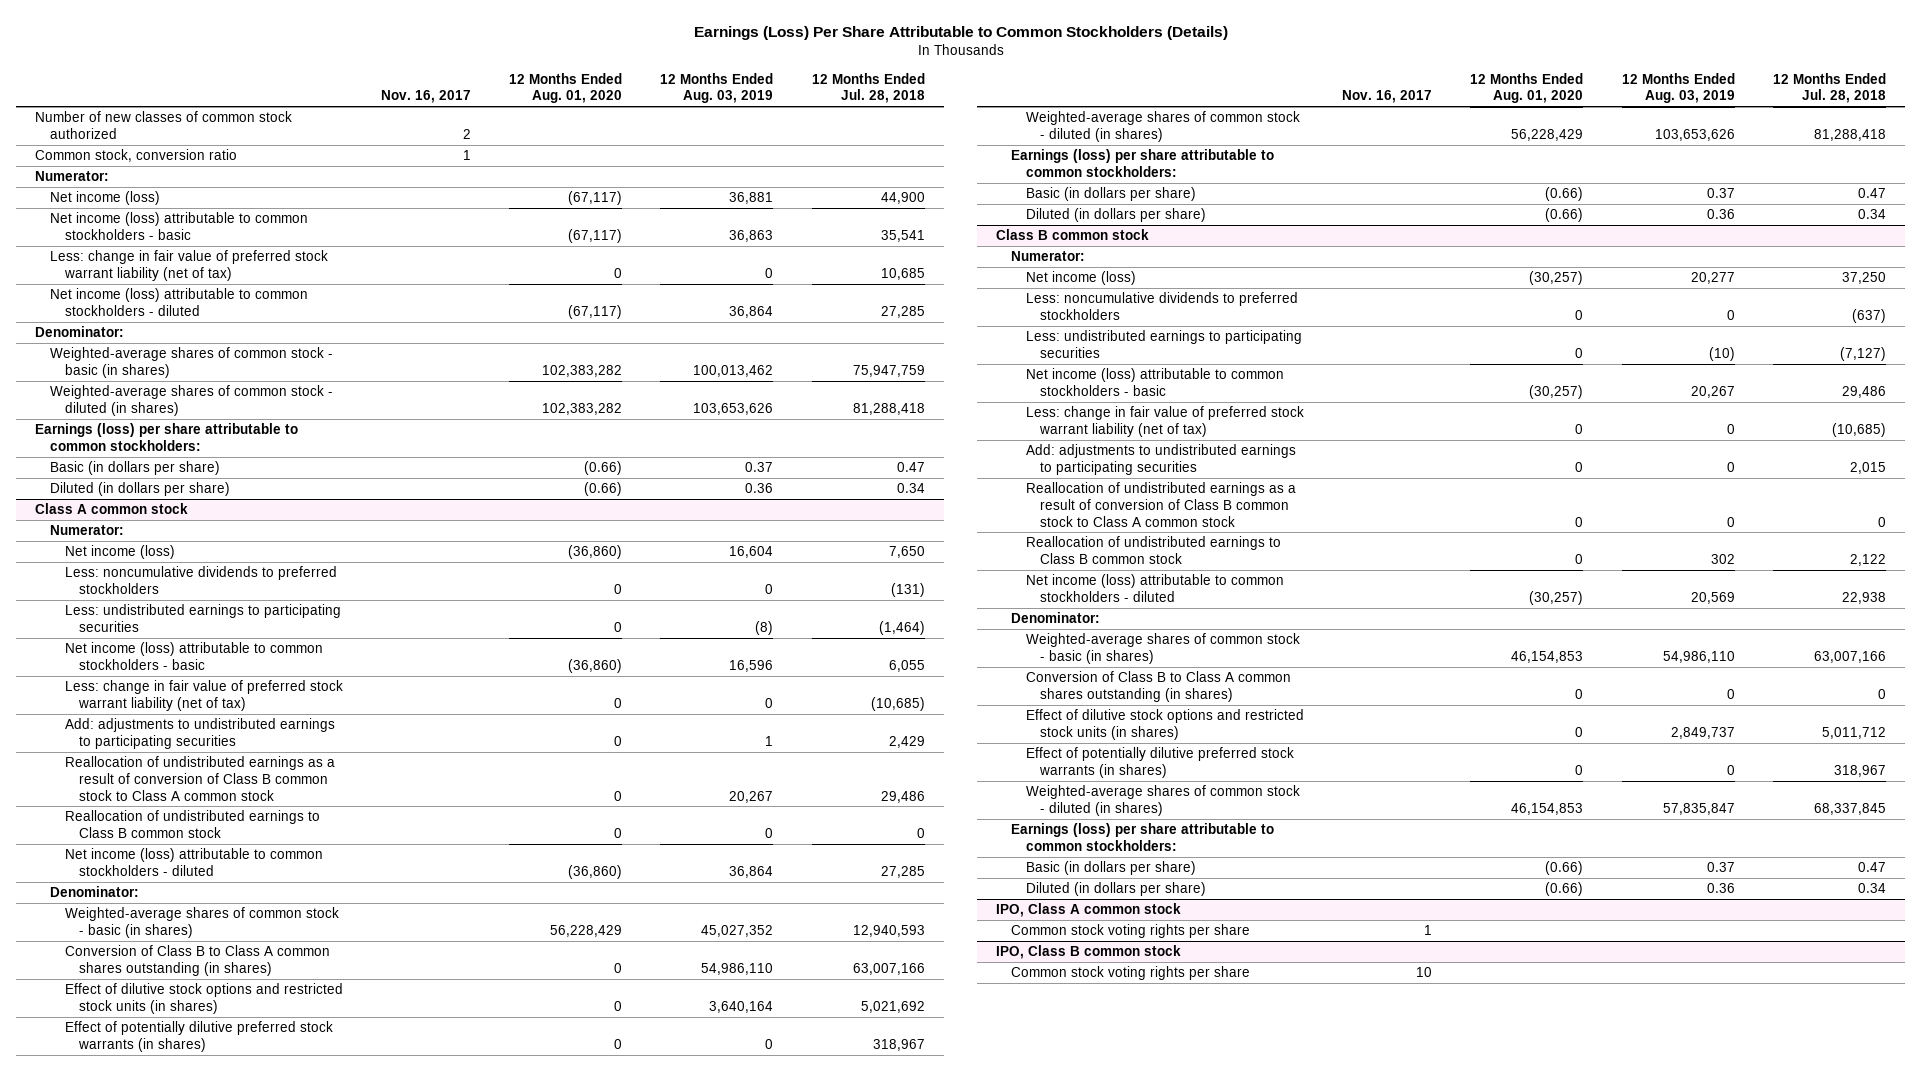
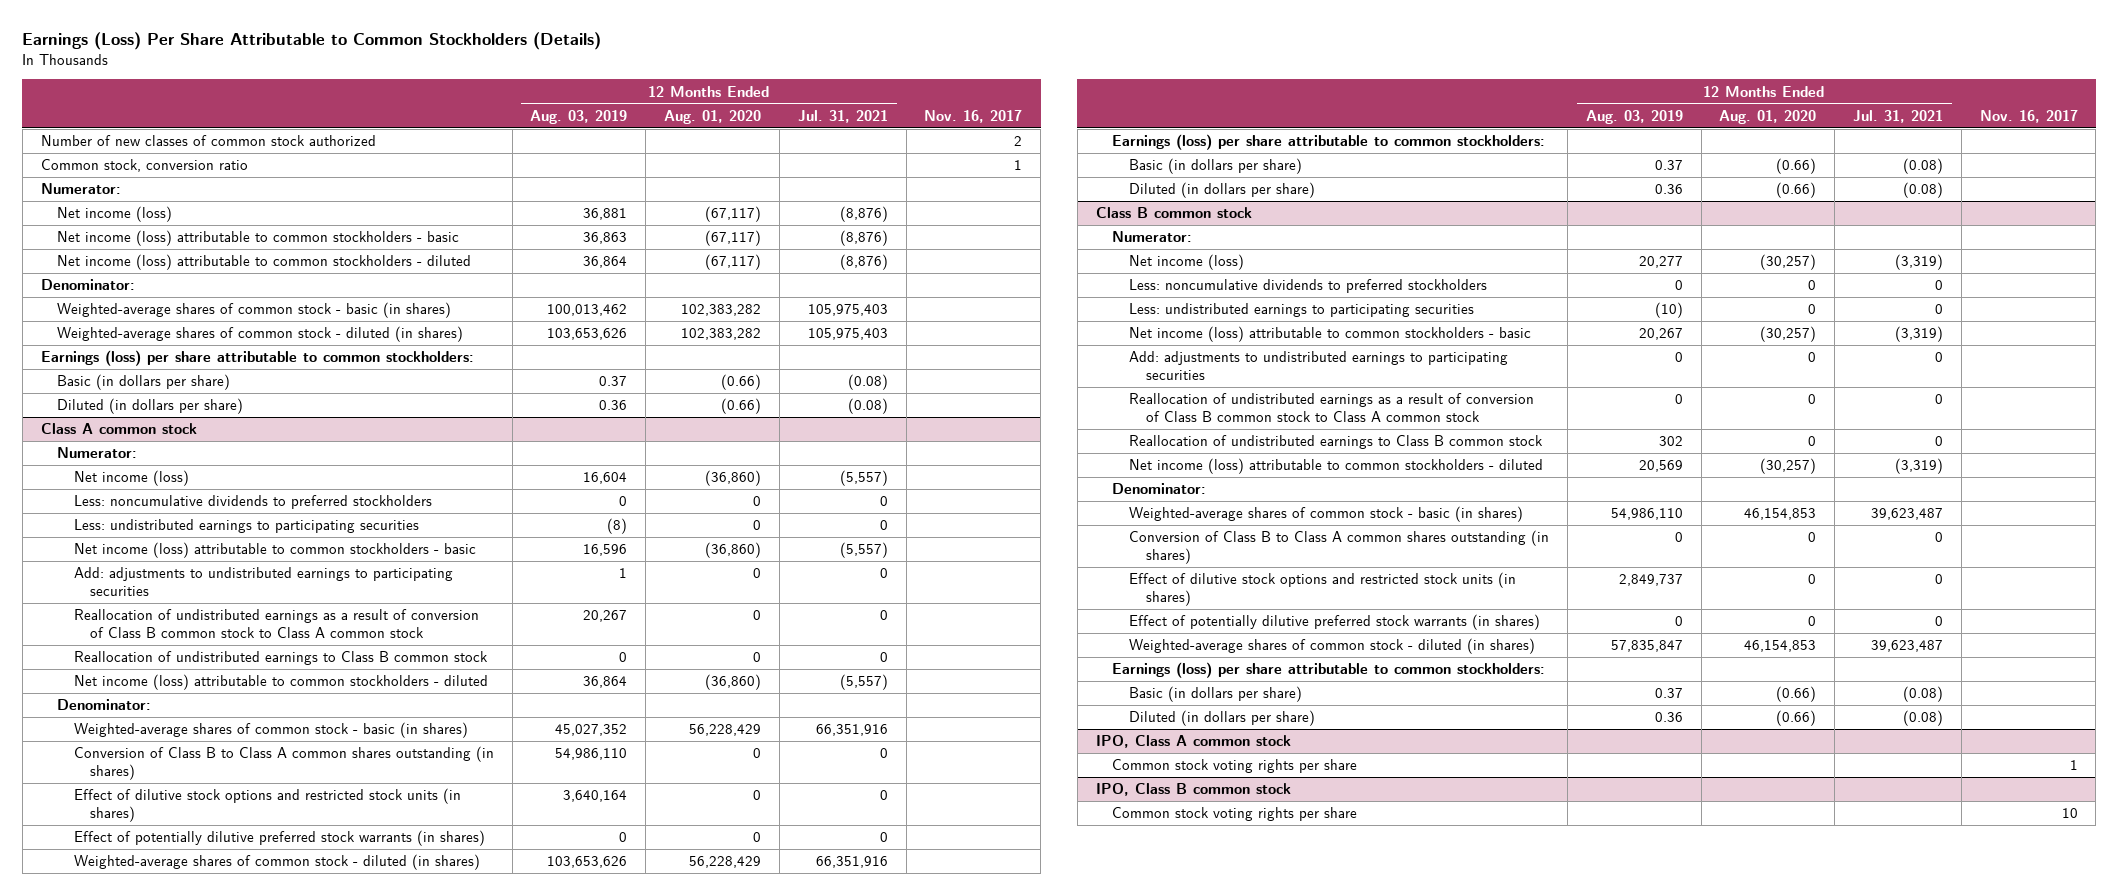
[811,72,925,104] 12 Months Ended Jul. 28, 2018 -> none
none -> [797,109,888,123] Jul. 31, 2021
[49,250,328,281] Less: change in fair value of preferred stock warrant liability (net of tax) -> none
[64,680,343,711] Less: change in fair value of preferred stock warrant liability (net of tax) -> none
[1025,406,1304,437] Less: change in fair value of preferred stock warrant liability (net of tax) -> none

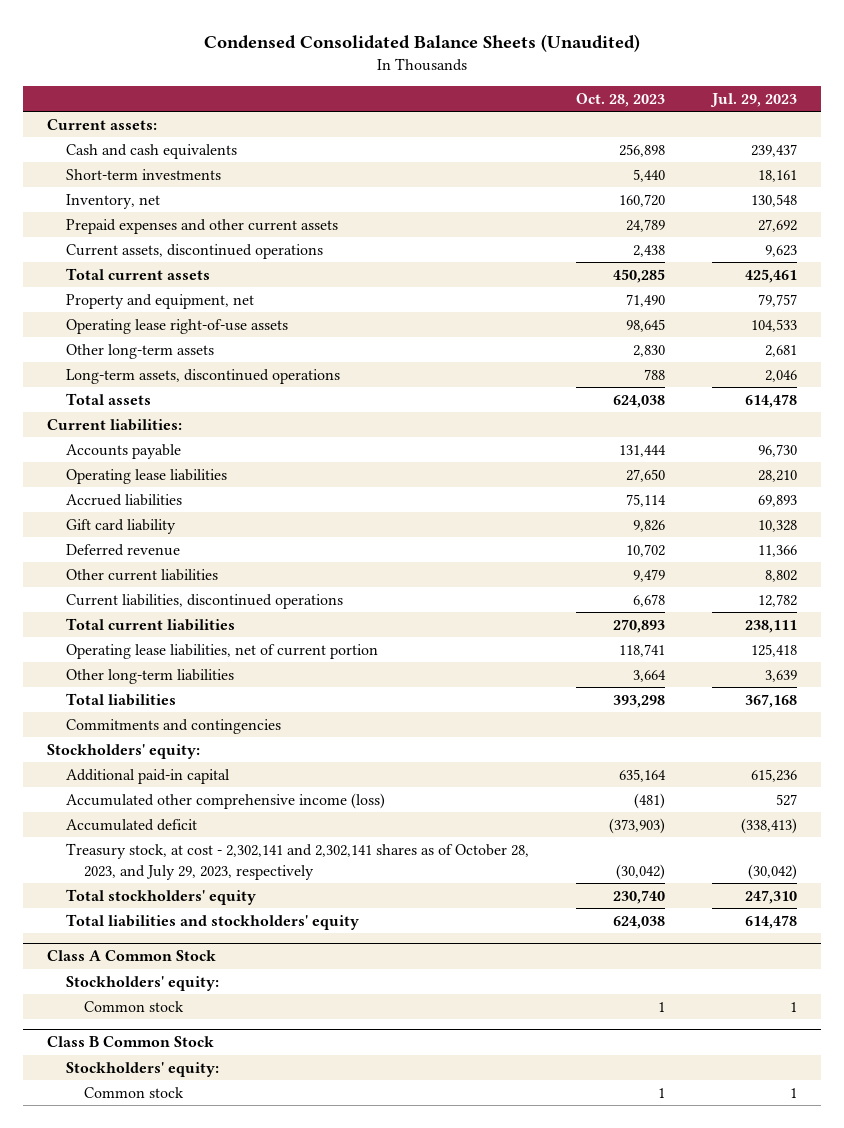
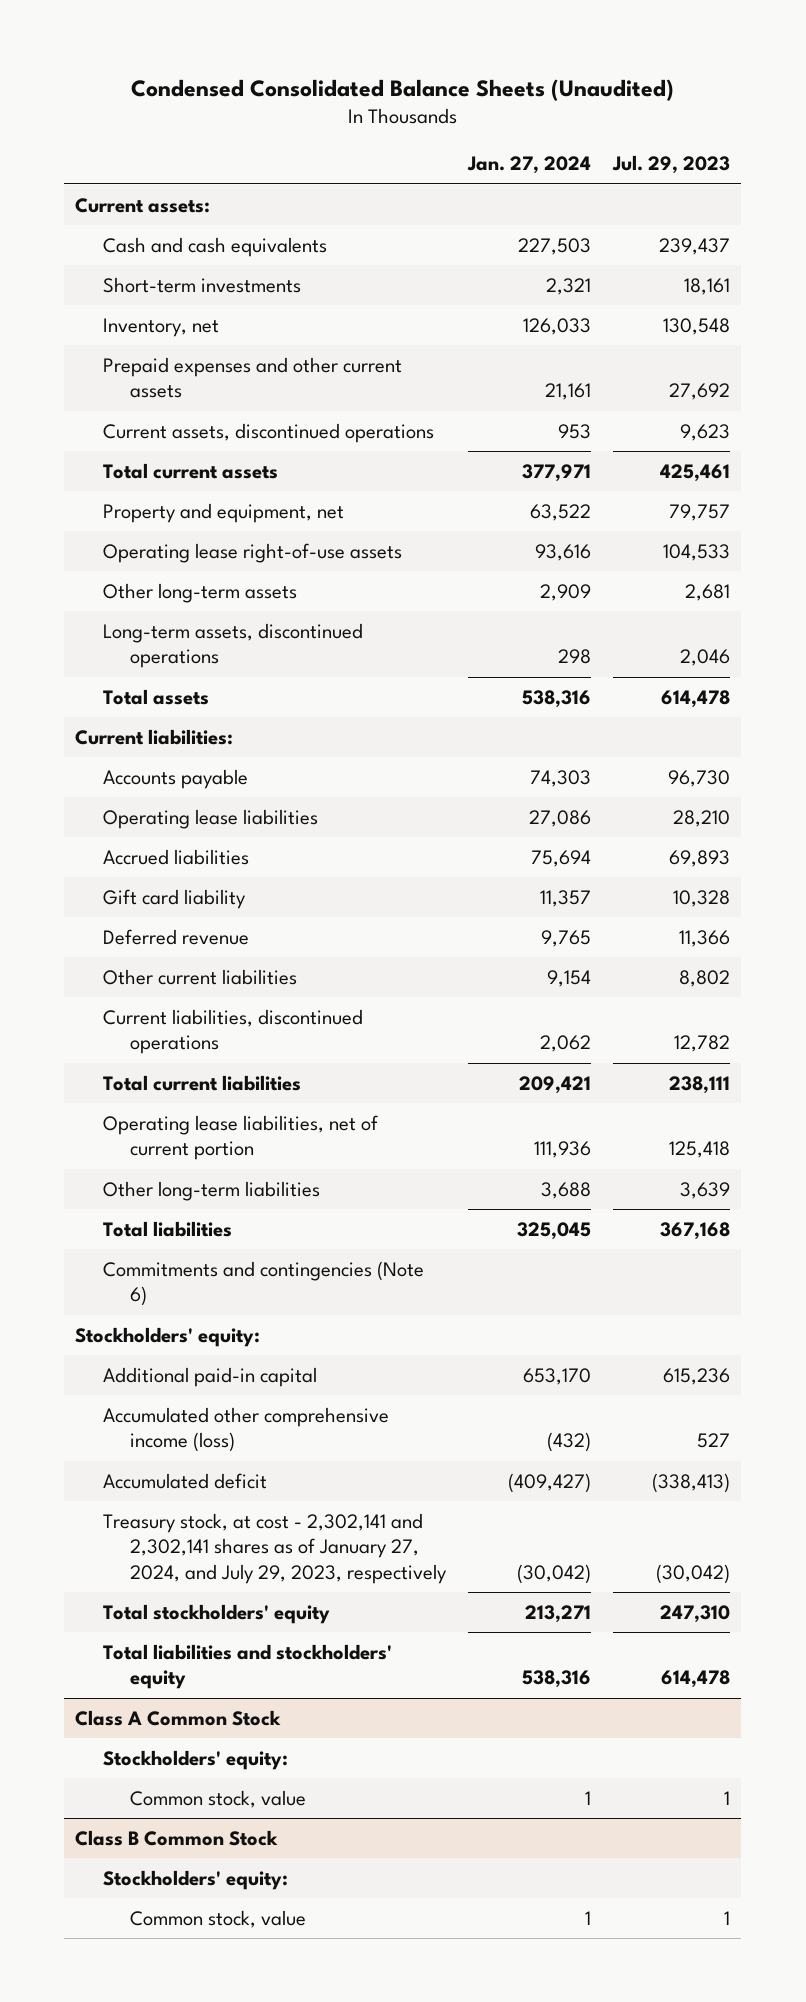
[575,92,665,107] Oct. 28, 2023 -> none
none -> [467,156,592,175] Jan. 27, 2024
[65,718,281,734] Commitments and contingencies -> [102,1260,424,1307] Commitments and contingencies (Note 6)
[65,842,529,880] Treasury stock, at cost - 2,302,141 and 2,302,141 shares as of October 28, 2023, and July 29, 2023, respectively -> [102,1512,447,1584] Treasury stock, at cost - 2,302,141 and 2,302,141 shares as of January 27, 2024, and July 29, 2023, respectively
[84,1000,185,1012] Common stock -> [129,1789,306,1808] Common stock, value
[84,1086,185,1098] Common stock -> [129,1909,306,1928] Common stock, value

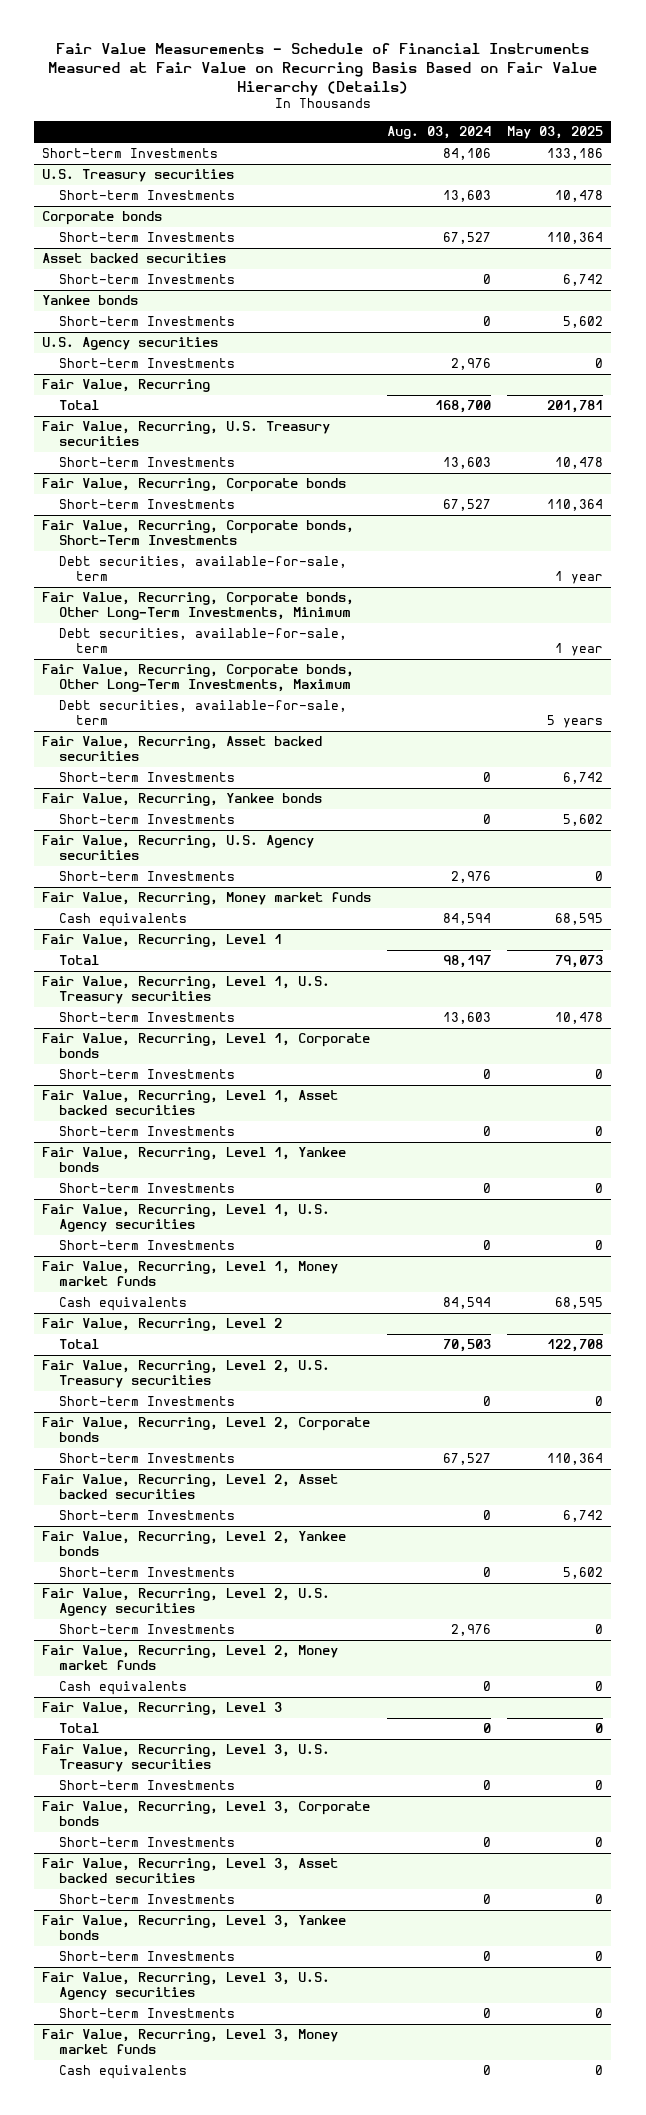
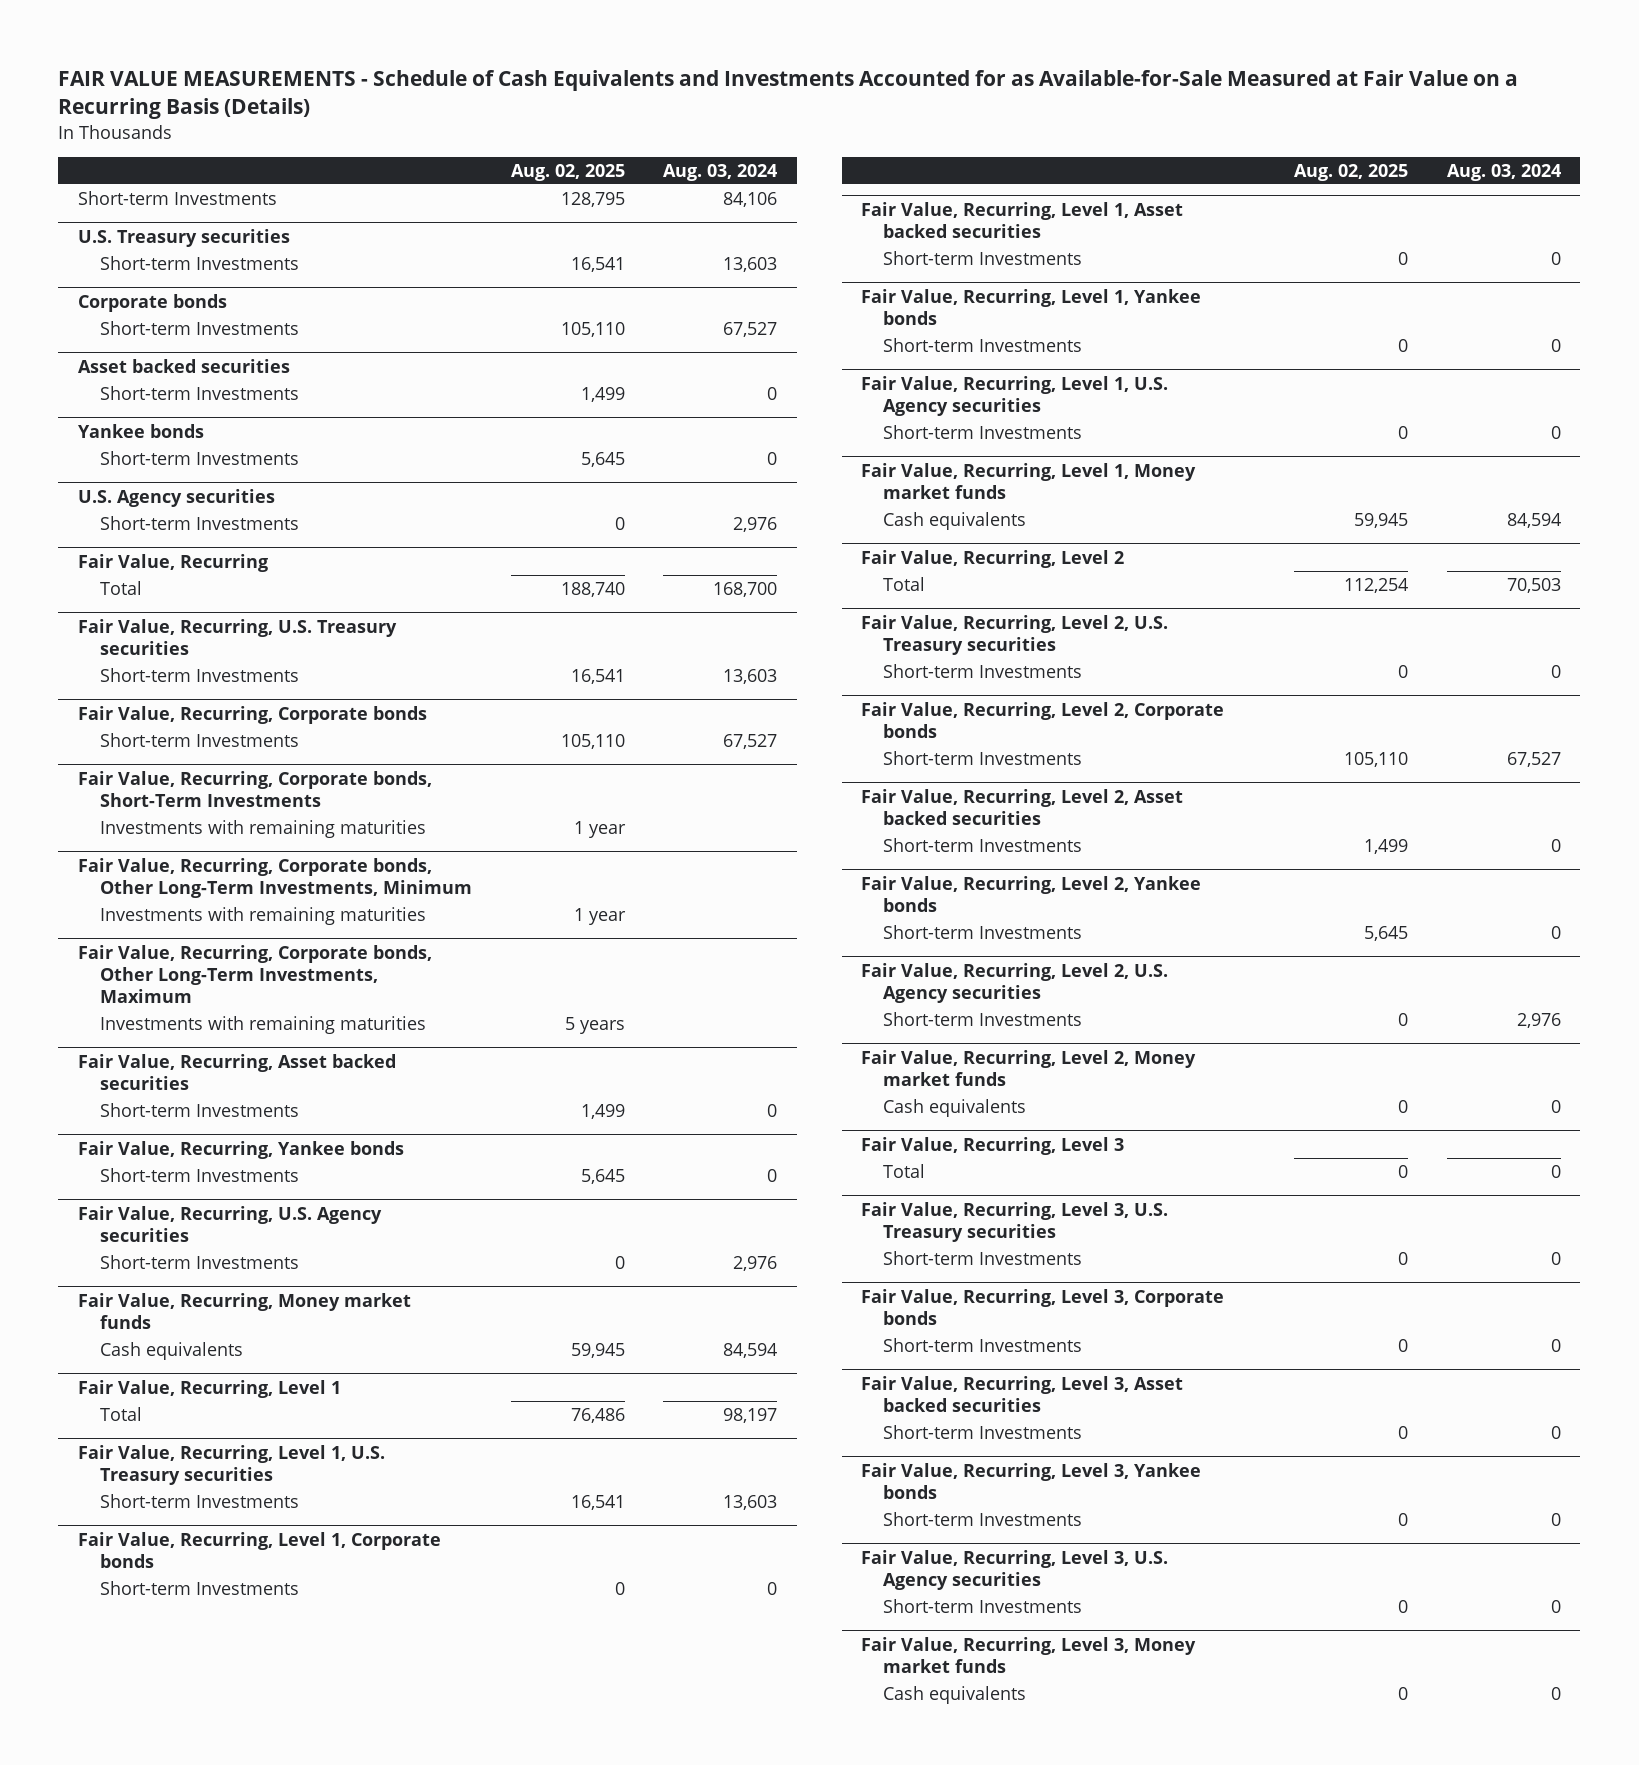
[47,42,597,96] Fair Value Measurements - Schedule of Financial Instruments Measured at Fair Value on Recurring Basis Based on Fair Value Hierarchy (Details) -> [58,70,1519,120] FAIR VALUE MEASUREMENTS - Schedule of Cash Equivalents and Investments Accounted for as Available-for-Sale Measured at Fair Value on a Recurring Basis (Details)
[507,125,604,139] May 03, 2025 -> none
none -> [510,163,625,181] Aug. 02, 2025
[59,556,348,582] Debt securities, available-for-sale, term -> [99,819,426,838] Investments with remaining maturities
[59,628,348,654] Debt securities, available-for-sale, term -> [99,906,426,925] Investments with remaining maturities
[59,700,348,726] Debt securities, available-for-sale, term -> [99,1015,426,1034] Investments with remaining maturities

